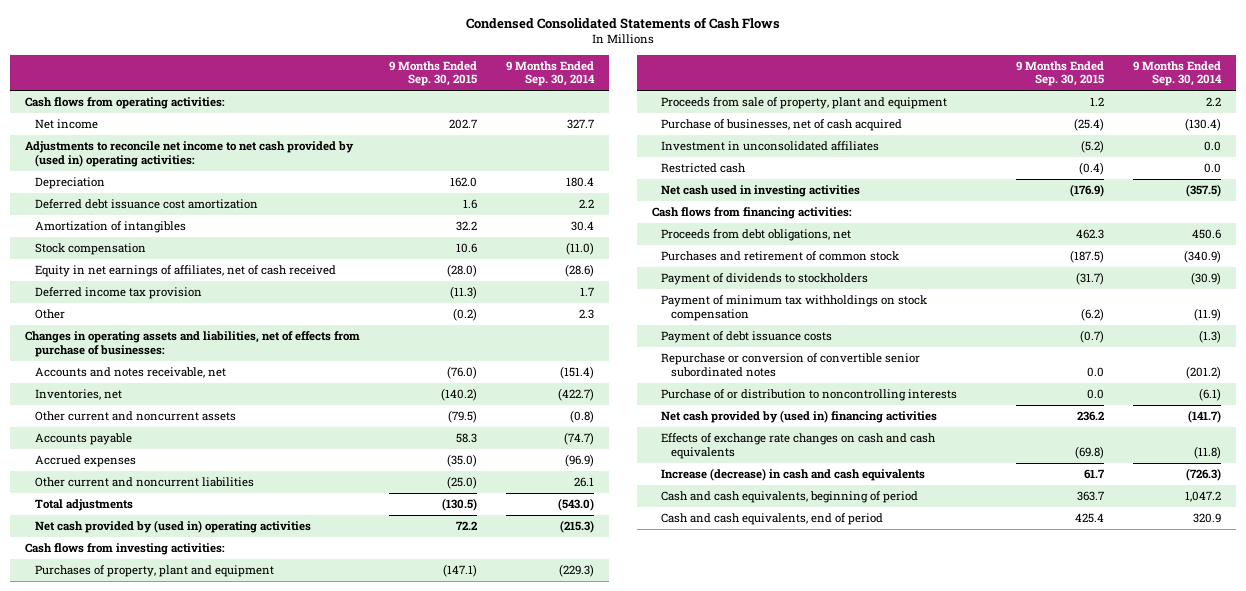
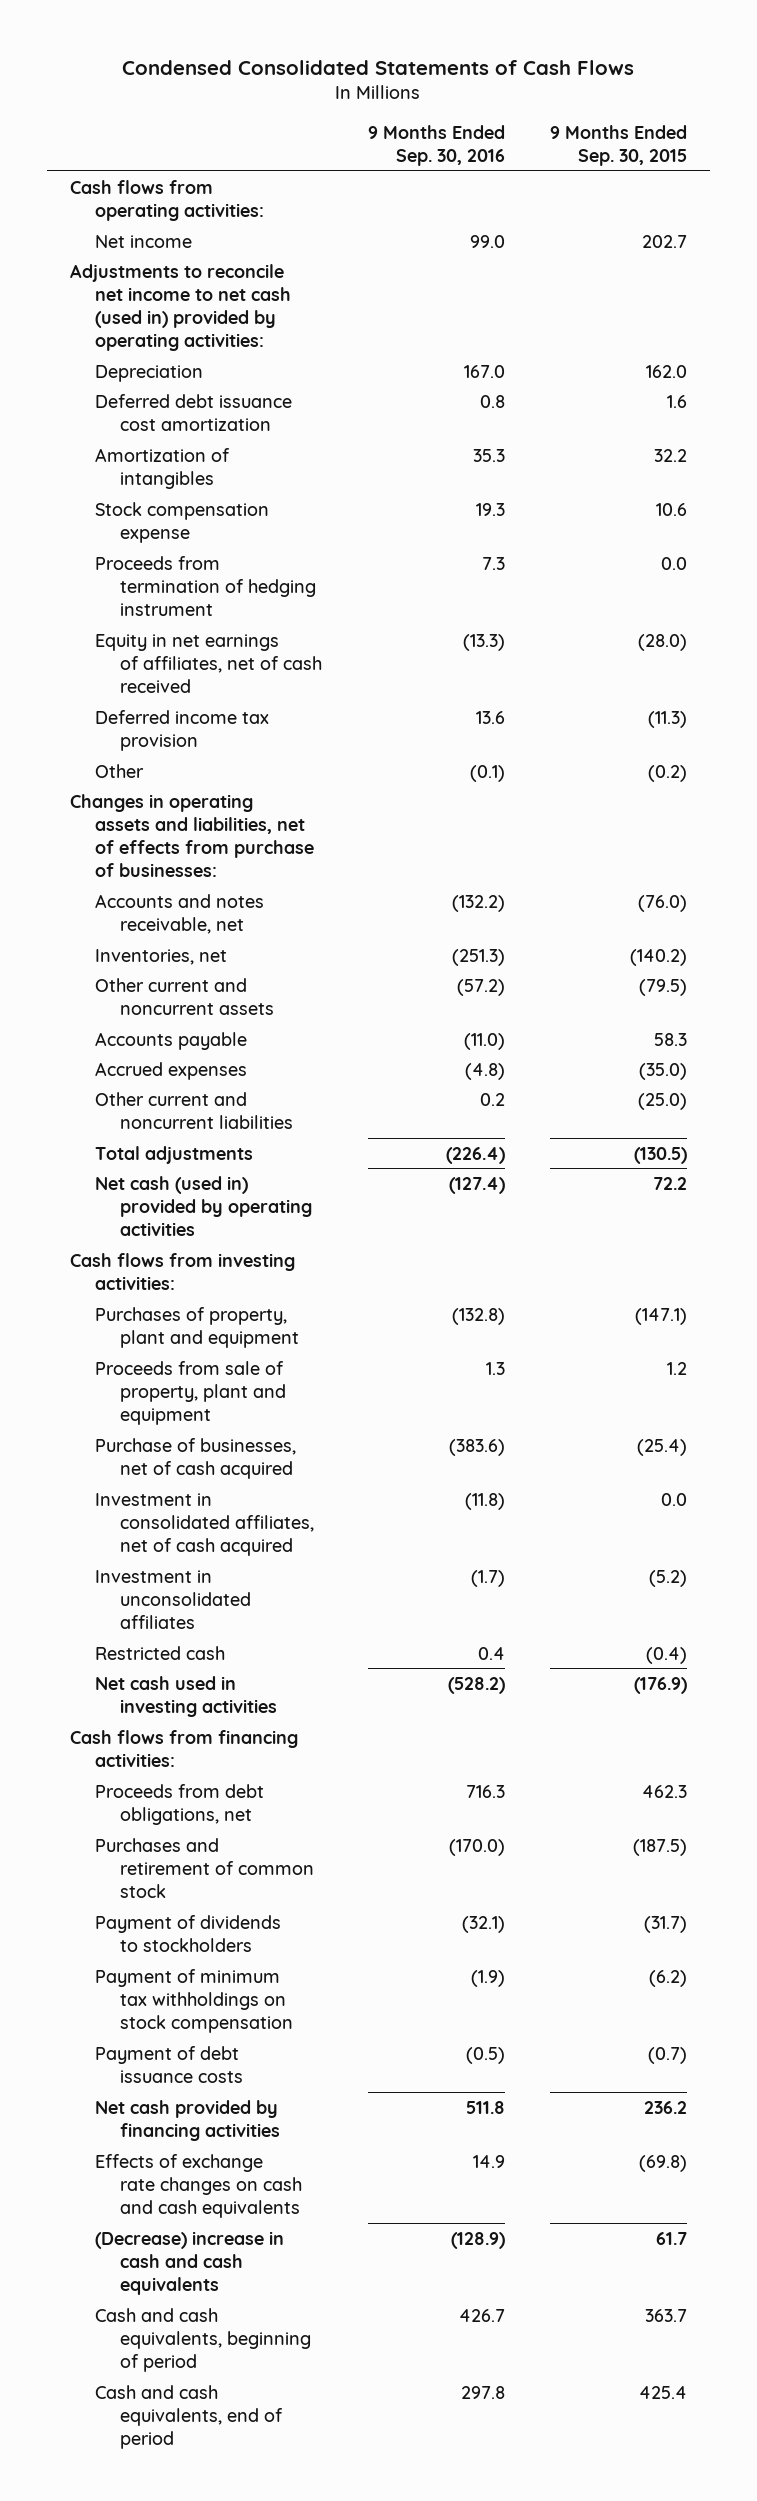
[506,60,596,87] 9 Months Ended Sep. 30, 2014 -> none
none -> [367,124,505,167] 9 Months Ended Sep. 30, 2016
[24,141,354,167] Adjustments to reconcile net income to net cash provided by (used in) operating activities: -> [69,263,291,352] Adjustments to reconcile net income to net cash (used in) provided by operating activities:
[34,243,146,256] Stock compensation -> [94,501,269,543] Stock compensation expense
none -> [94,555,317,617] Proceeds from termination of hedging instrument
[34,520,311,534] Net cash provided by (used in) operating activities -> [94,1175,313,1237] Net cash (used in) provided by operating activities
none -> [94,1492,315,1557] Investment in consolidated affiliates, net of cash acquired
[661,353,921,377] Repurchase or conversion of convertible senior subordinated notes -> none
[661,389,958,402] Purchase of or distribution to noncontrolling interests -> none
[661,410,938,424] Net cash provided by (used in) financing activities -> [94,2099,281,2141] Net cash provided by financing activities
[661,468,926,482] Increase (decrease) in cash and cash equivalents -> [94,2230,284,2296] (Decrease) increase in cash and cash equivalents

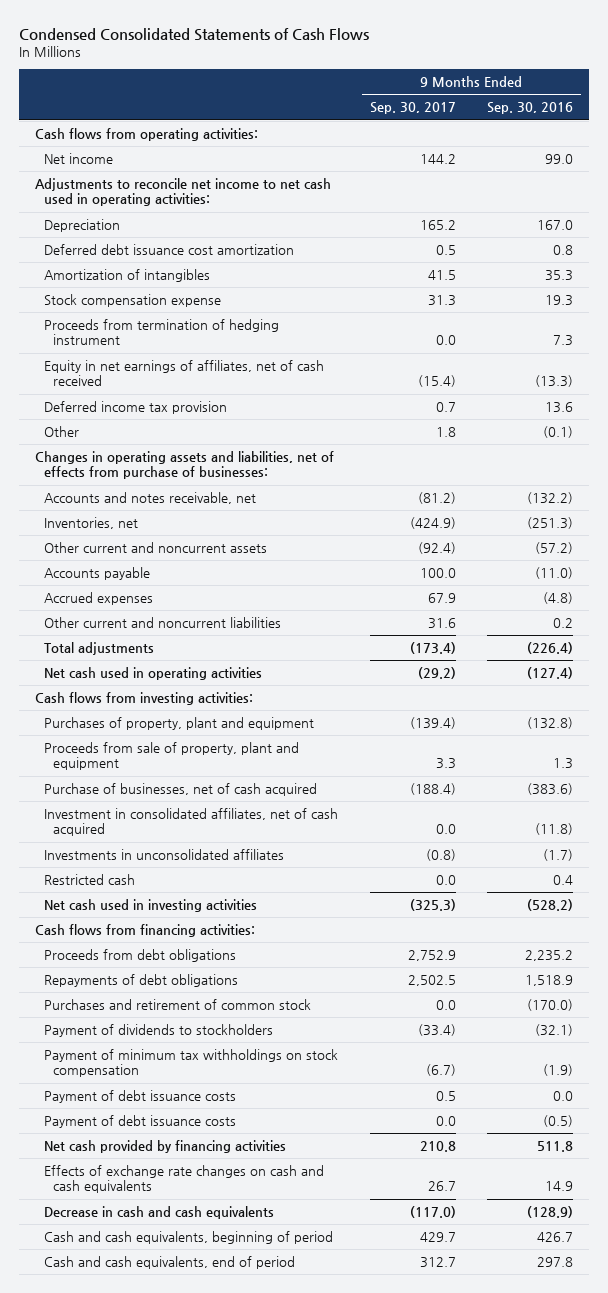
[550,124,688,167] 9 Months Ended Sep. 30, 2015 -> none
none -> [369,102,456,115] Sep. 30, 2017
[69,263,291,352] Adjustments to reconcile net income to net cash (used in) provided by operating activities: -> [34,178,331,207] Adjustments to reconcile net income to net cash used in operating activities:
[94,1175,313,1237] Net cash (used in) provided by operating activities -> [44,667,263,681] Net cash used in operating activities
[94,1569,252,1630] Investment in unconsolidated affiliates -> [44,849,285,861] Investments in unconsolidated affiliates
[94,1783,264,1825] Proceeds from debt obligations, net -> [44,949,237,963] Proceeds from debt obligations
[465,1784,505,1798] 716.3 -> [525,950,574,962] 2,235.2
none -> [44,974,239,988] Repayments of debt obligations
none -> [44,1090,237,1104] Payment of debt issuance costs
[94,2230,284,2296] (Decrease) increase in cash and cash equivalents -> [44,1206,275,1220] Decrease in cash and cash equivalents

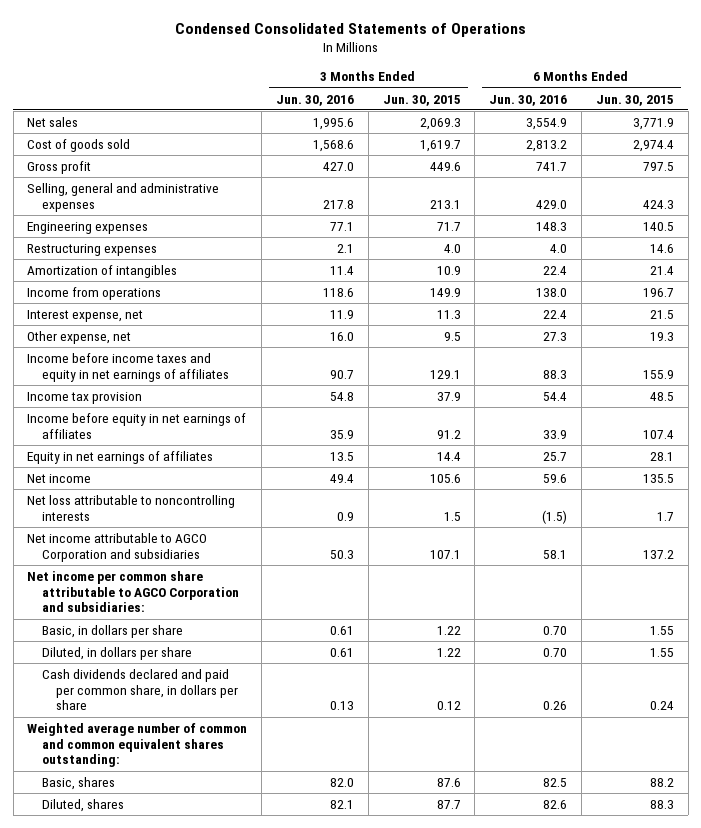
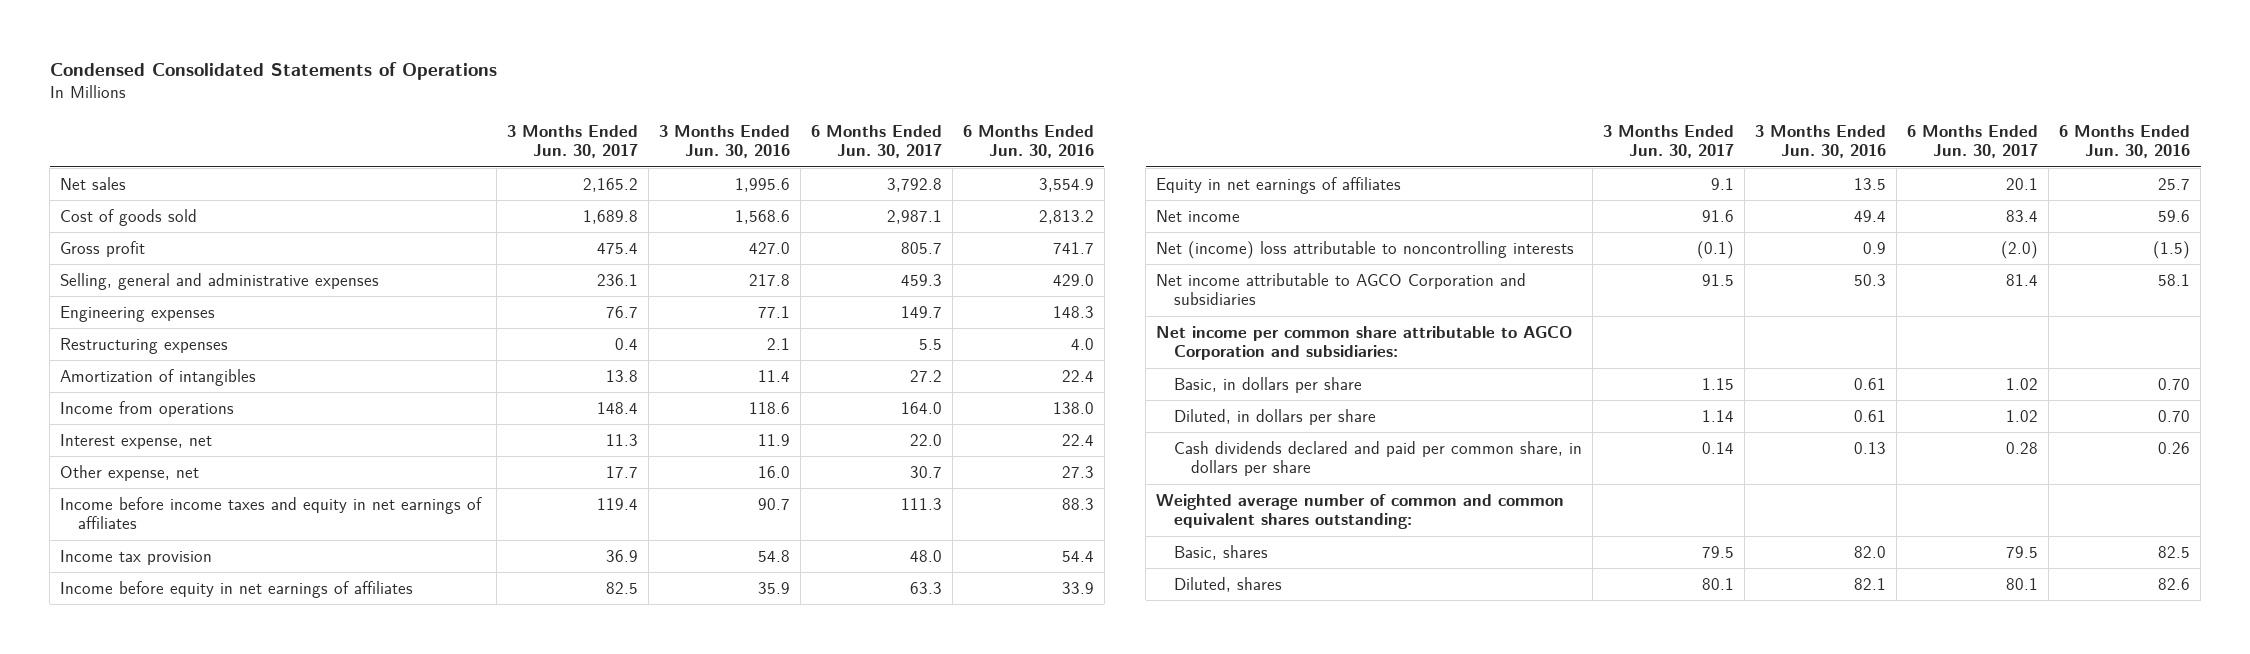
[382,94,461,106] Jun. 30, 2015 -> none
[595,94,674,106] Jun. 30, 2015 -> none
none -> [506,124,638,159] 3 Months Ended Jun. 30, 2017
none -> [810,124,942,159] 6 Months Ended Jun. 30, 2017
[27,494,236,521] Net loss attributable to noncontrolling interests -> [1156,240,1575,259] Net (income) loss attributable to noncontrolling interests

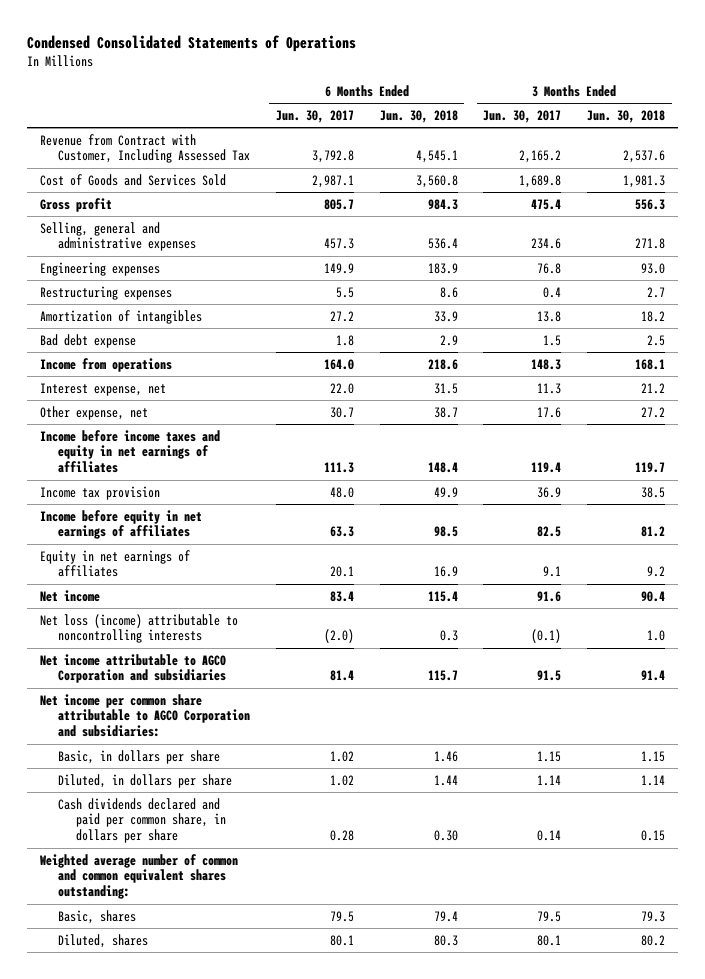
[658,124,790,159] 3 Months Ended Jun. 30, 2016 -> none
[962,124,1094,159] 6 Months Ended Jun. 30, 2016 -> none
none -> [379,109,458,123] Jun. 30, 2018
none -> [587,109,666,123] Jun. 30, 2018
[60,176,127,190] Net sales -> [39,133,250,164] Revenue from Contract with Customer, Including Assessed Tax
[60,208,198,226] Cost of goods sold -> [39,173,226,186] Cost of Goods and Services Sold
[596,273,638,286] 236.1 -> [531,238,562,250] 234.6
[900,273,942,286] 459.3 -> [323,238,354,250] 457.3
[605,305,638,318] 76.7 -> [537,262,562,274] 76.8
[900,305,942,318] 149.7 -> [323,262,354,274] 149.9
none -> [39,333,136,348] Bad debt expense
[596,401,638,414] 148.4 -> [531,358,562,370] 148.3
[605,465,638,478] 17.7 -> [537,406,562,418] 17.6
[1156,240,1575,259] Net (income) loss attributable to noncontrolling interests -> [39,613,238,644] Net loss (income) attributable to noncontrolling interests

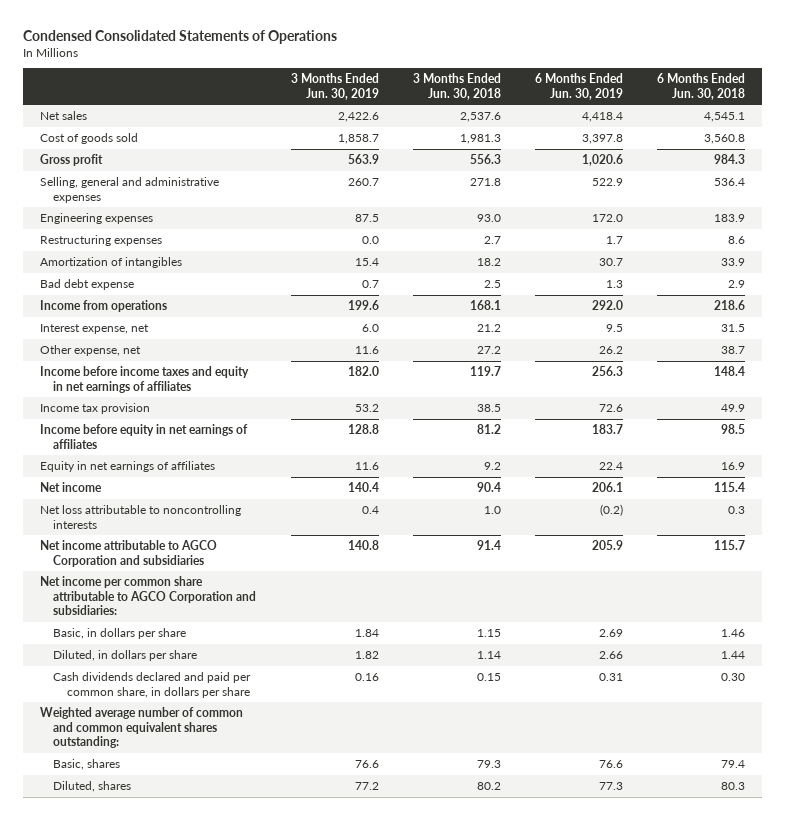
[275,109,354,123] Jun. 30, 2017 -> none
[483,109,562,123] Jun. 30, 2017 -> none
none -> [290,73,379,100] 3 Months Ended Jun. 30, 2019
none -> [534,73,623,100] 6 Months Ended Jun. 30, 2019
[39,133,250,164] Revenue from Contract with Customer, Including Assessed Tax -> [39,111,87,121] Net sales
[39,173,226,186] Cost of Goods and Services Sold -> [39,133,138,145] Cost of goods sold
[39,613,238,644] Net loss (income) attributable to noncontrolling interests -> [39,505,241,529] Net loss attributable to noncontrolling interests

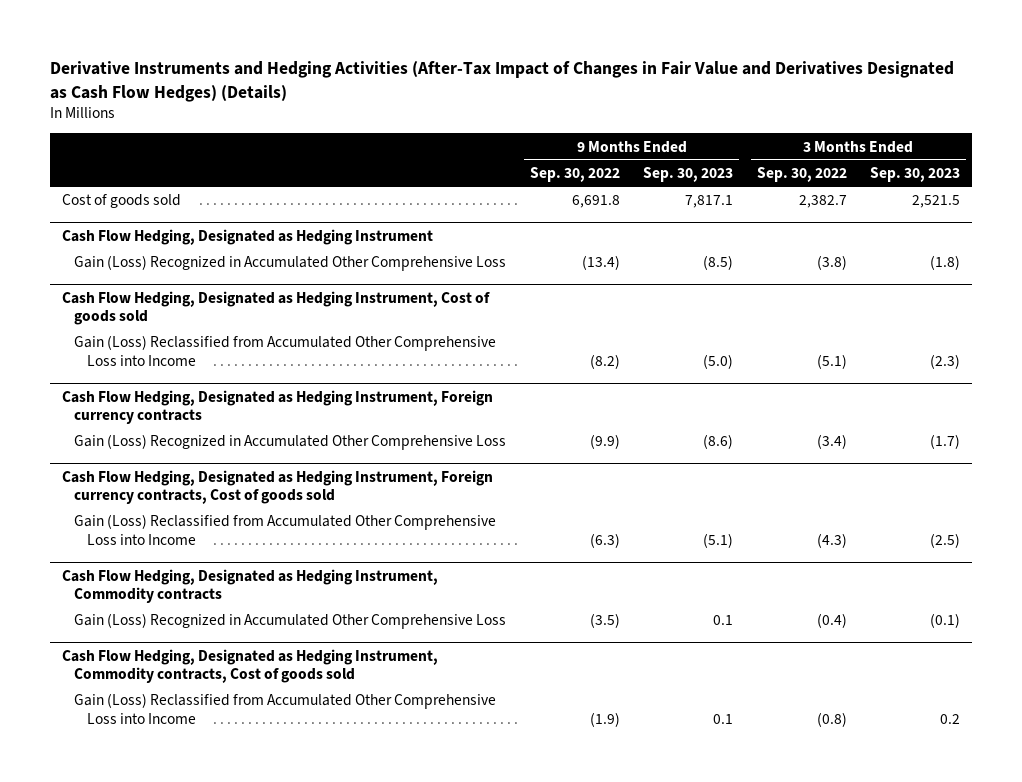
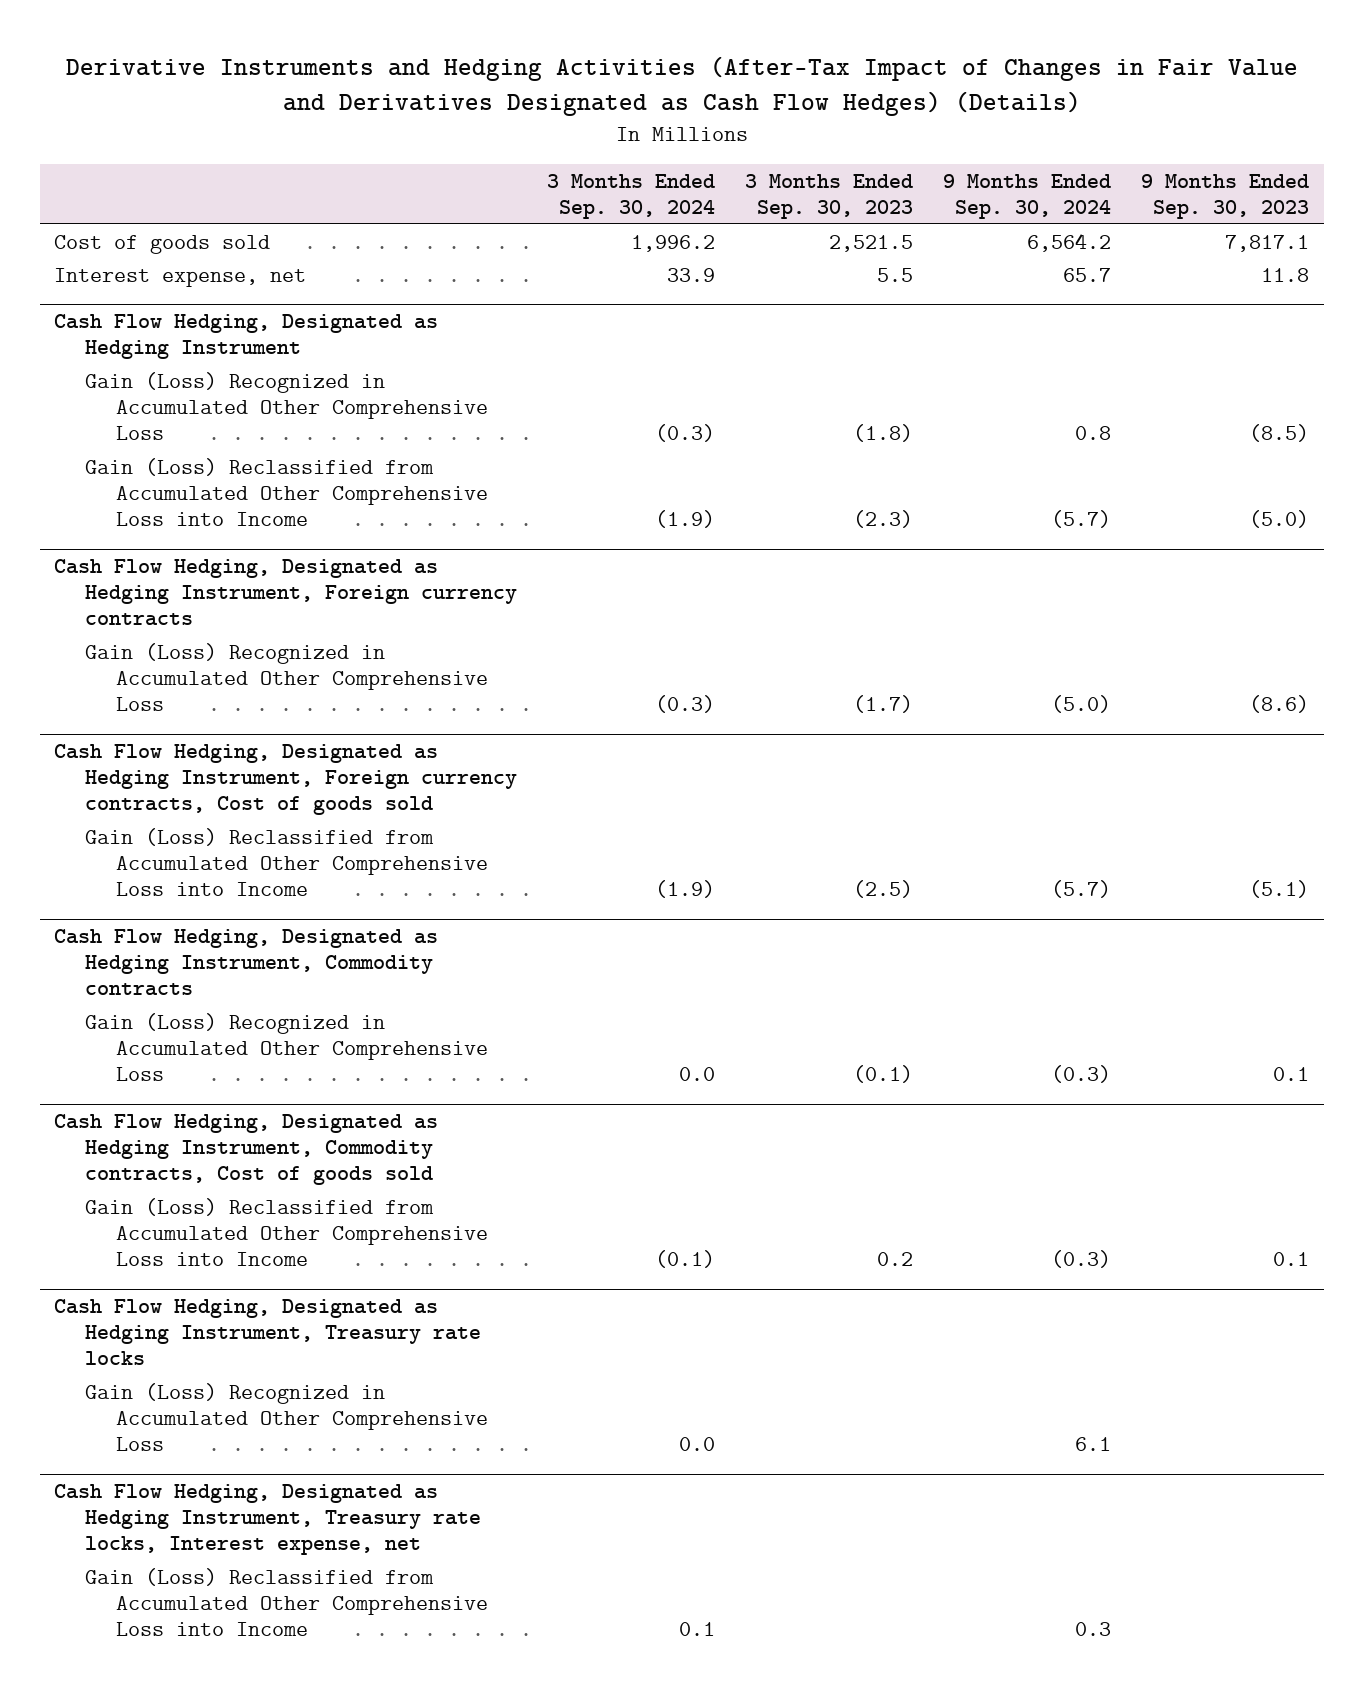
[529,167,620,183] Sep. 30, 2022 -> none
[756,167,847,183] Sep. 30, 2022 -> none
none -> [547,173,716,219] 3 Months Ended Sep. 30, 2024
none -> [942,173,1111,219] 9 Months Ended Sep. 30, 2024
none -> [54,267,307,287] Interest expense, net
[62,290,491,326] Cash Flow Hedging, Designated as Hedging Instrument, Cost of goods sold -> none
none -> [54,1298,482,1366] Cash Flow Hedging, Designated as Hedging Instrument, Treasury rate locks
none -> [85,1382,489,1452] Gain (Loss) Recognized in Accumulated Other Comprehensive Loss
none -> [54,1483,482,1556] Cash Flow Hedging, Designated as Hedging Instrument, Treasury rate locks, Interest expense, net
none -> [85,1567,489,1637] Gain (Loss) Reclassified from Accumulated Other Comprehensive Loss into Income

